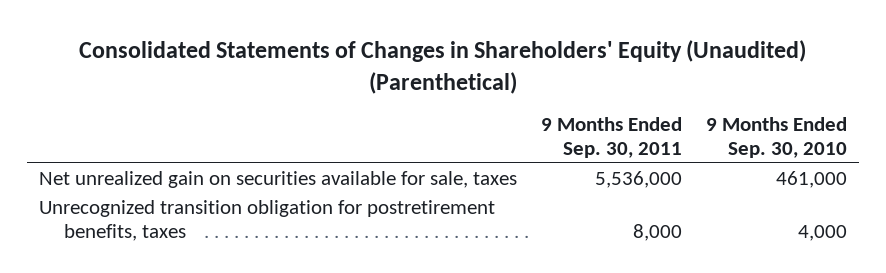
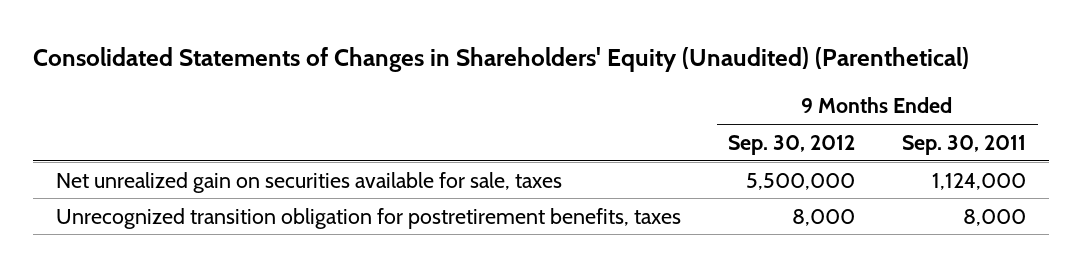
[706,117,848,158] 9 Months Ended Sep. 30, 2010 -> none
none -> [728,134,856,155] Sep. 30, 2012
[595,171,683,189] 5,536,000 -> [931,172,1026,190] 1,124,000

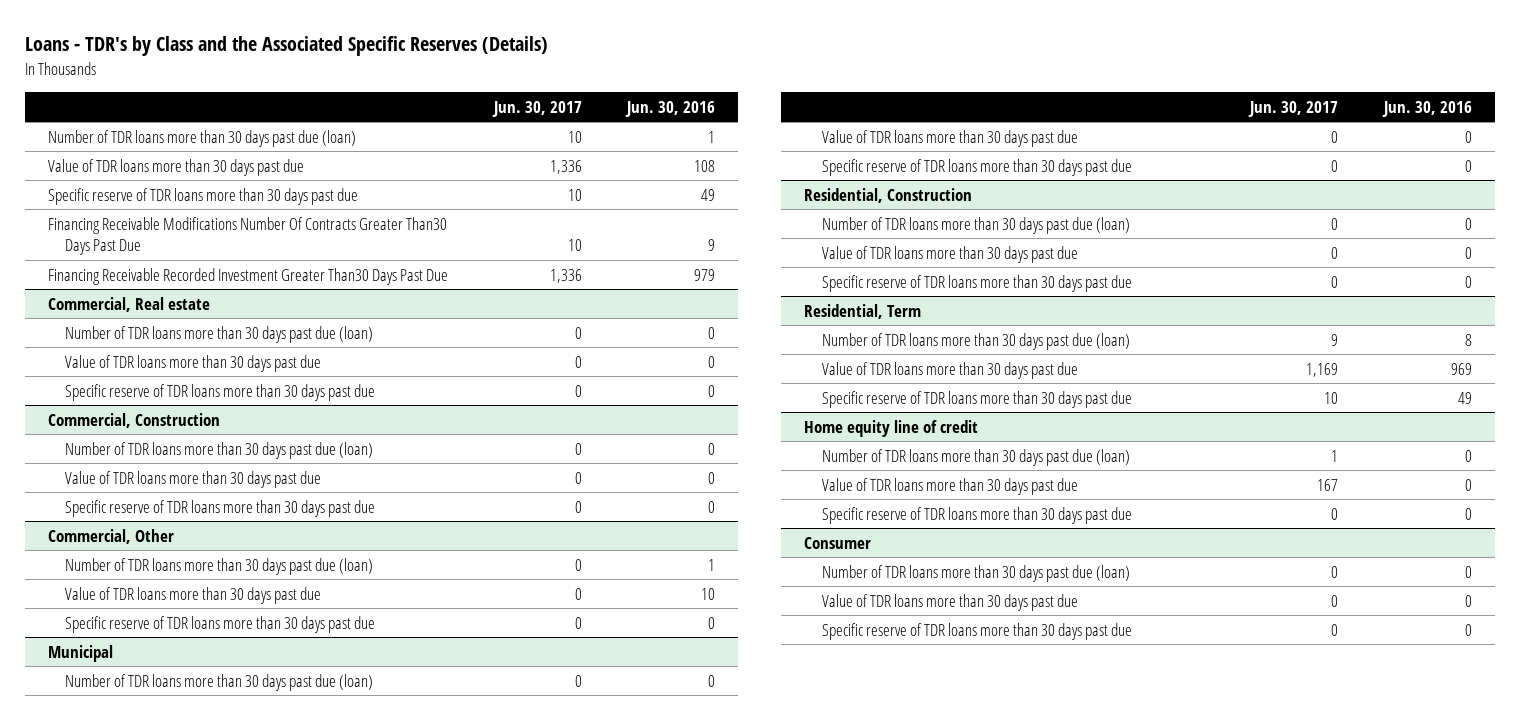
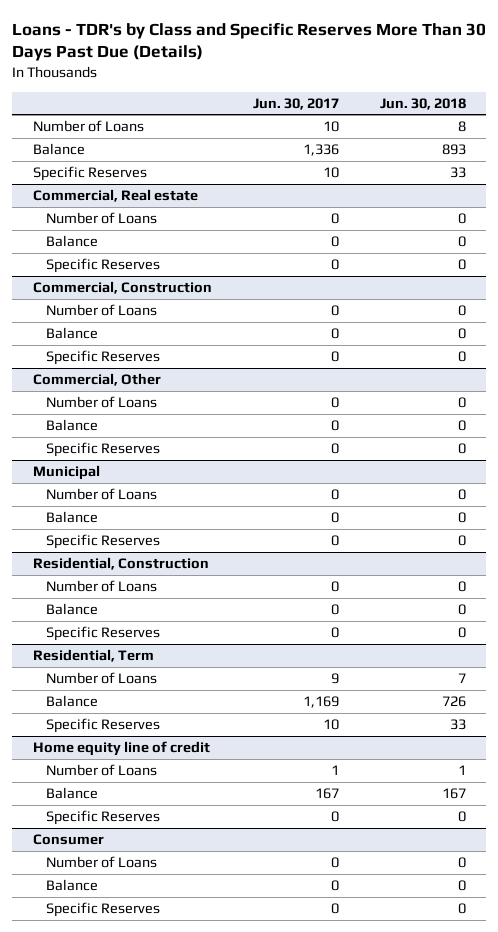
[24,36,548,57] Loans - TDR's by Class and the Associated Specific Reserves (Details) -> [12,21,487,62] Loans - TDR's by Class and Specific Reserves More Than 30 Days Past Due (Details)
[625,100,716,117] Jun. 30, 2016 -> none
none -> [379,97,466,110] Jun. 30, 2018
[47,129,356,147] Number of TDR loans more than 30 days past due (loan) -> none
[47,158,304,176] Value of TDR loans more than 30 days past due -> none
[47,187,358,205] Specific reserve of TDR loans more than 30 days past due -> none
[47,216,447,255] Financing Receivable Modifications Number Of Contracts Greater Than30 Days Past Due -> [32,120,144,133] Number of Loans
[47,267,448,285] Financing Receivable Recorded Investment Greater Than30 Days Past Due -> [32,143,85,156] Balance
none -> [32,166,147,182] Specific Reserves
[65,325,374,343] Number of TDR loans more than 30 days past due (loan) -> none
[65,354,322,372] Value of TDR loans more than 30 days past due -> none
[65,383,376,401] Specific reserve of TDR loans more than 30 days past due -> none
none -> [46,212,158,225] Number of Loans
none -> [46,235,99,248] Balance
none -> [46,258,161,274] Specific Reserves
[65,441,374,459] Number of TDR loans more than 30 days past due (loan) -> none
[65,470,322,488] Value of TDR loans more than 30 days past due -> none
[65,499,376,517] Specific reserve of TDR loans more than 30 days past due -> none
none -> [46,304,158,317] Number of Loans
none -> [46,327,99,340] Balance
none -> [46,350,161,366] Specific Reserves
[65,557,374,575] Number of TDR loans more than 30 days past due (loan) -> none
[65,586,322,604] Value of TDR loans more than 30 days past due -> none
[65,615,376,633] Specific reserve of TDR loans more than 30 days past due -> none
none -> [46,396,158,409] Number of Loans
none -> [46,419,99,432] Balance
none -> [46,442,161,458] Specific Reserves
[65,673,374,691] Number of TDR loans more than 30 days past due (loan) -> none
[822,129,1079,147] Value of TDR loans more than 30 days past due -> none
[822,158,1133,176] Specific reserve of TDR loans more than 30 days past due -> none
none -> [46,488,158,501] Number of Loans
none -> [46,511,99,524] Balance
none -> [46,534,161,550] Specific Reserves
[822,216,1131,234] Number of TDR loans more than 30 days past due (loan) -> none
[822,245,1079,263] Value of TDR loans more than 30 days past due -> none
[822,274,1133,292] Specific reserve of TDR loans more than 30 days past due -> none
none -> [46,580,158,593] Number of Loans
none -> [46,603,99,616] Balance
none -> [46,626,161,642] Specific Reserves
[822,332,1131,350] Number of TDR loans more than 30 days past due (loan) -> none
[822,390,1133,408] Specific reserve of TDR loans more than 30 days past due -> none
none -> [46,672,158,685] Number of Loans
[822,361,1079,379] Value of TDR loans more than 30 days past due -> [46,695,99,708] Balance
none -> [46,718,161,734] Specific Reserves
[822,448,1131,466] Number of TDR loans more than 30 days past due (loan) -> none
[822,506,1133,524] Specific reserve of TDR loans more than 30 days past due -> none
none -> [46,764,158,777] Number of Loans
[822,477,1079,495] Value of TDR loans more than 30 days past due -> [46,787,99,800] Balance
none -> [46,810,161,826] Specific Reserves
[822,564,1131,582] Number of TDR loans more than 30 days past due (loan) -> none
[822,593,1079,611] Value of TDR loans more than 30 days past due -> none
[822,622,1133,640] Specific reserve of TDR loans more than 30 days past due -> none
none -> [46,856,158,869] Number of Loans
none -> [46,879,99,892] Balance
none -> [46,902,161,918] Specific Reserves

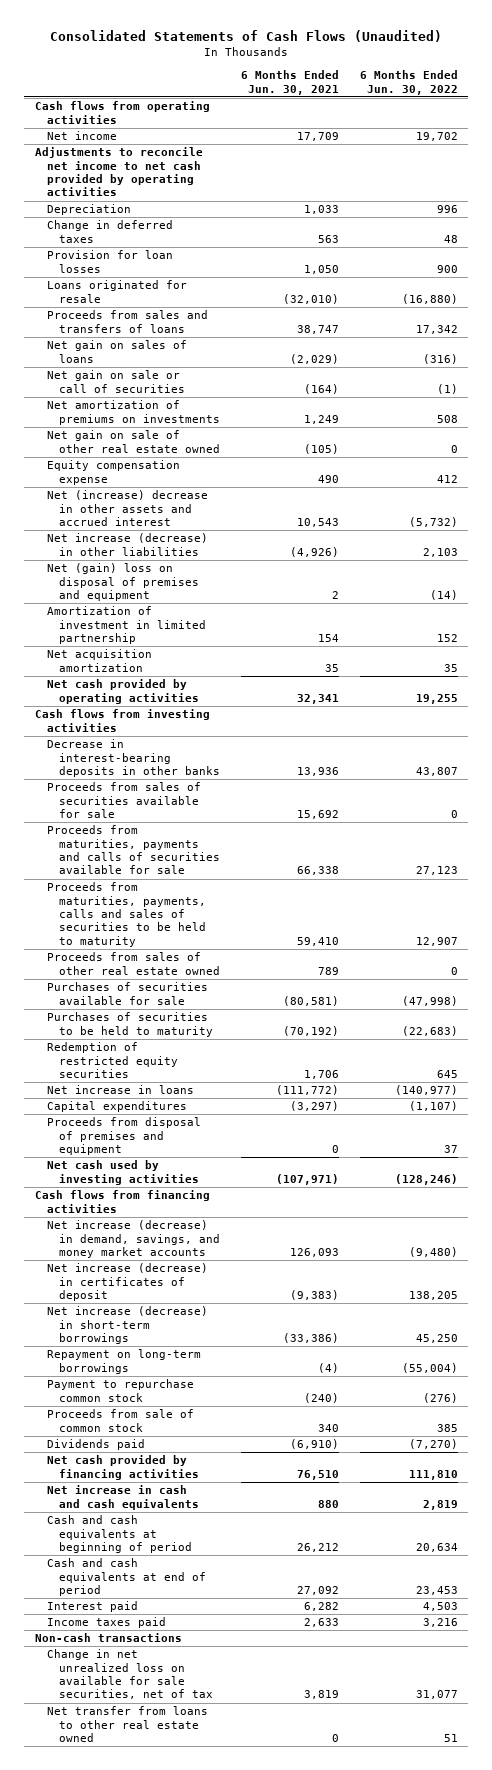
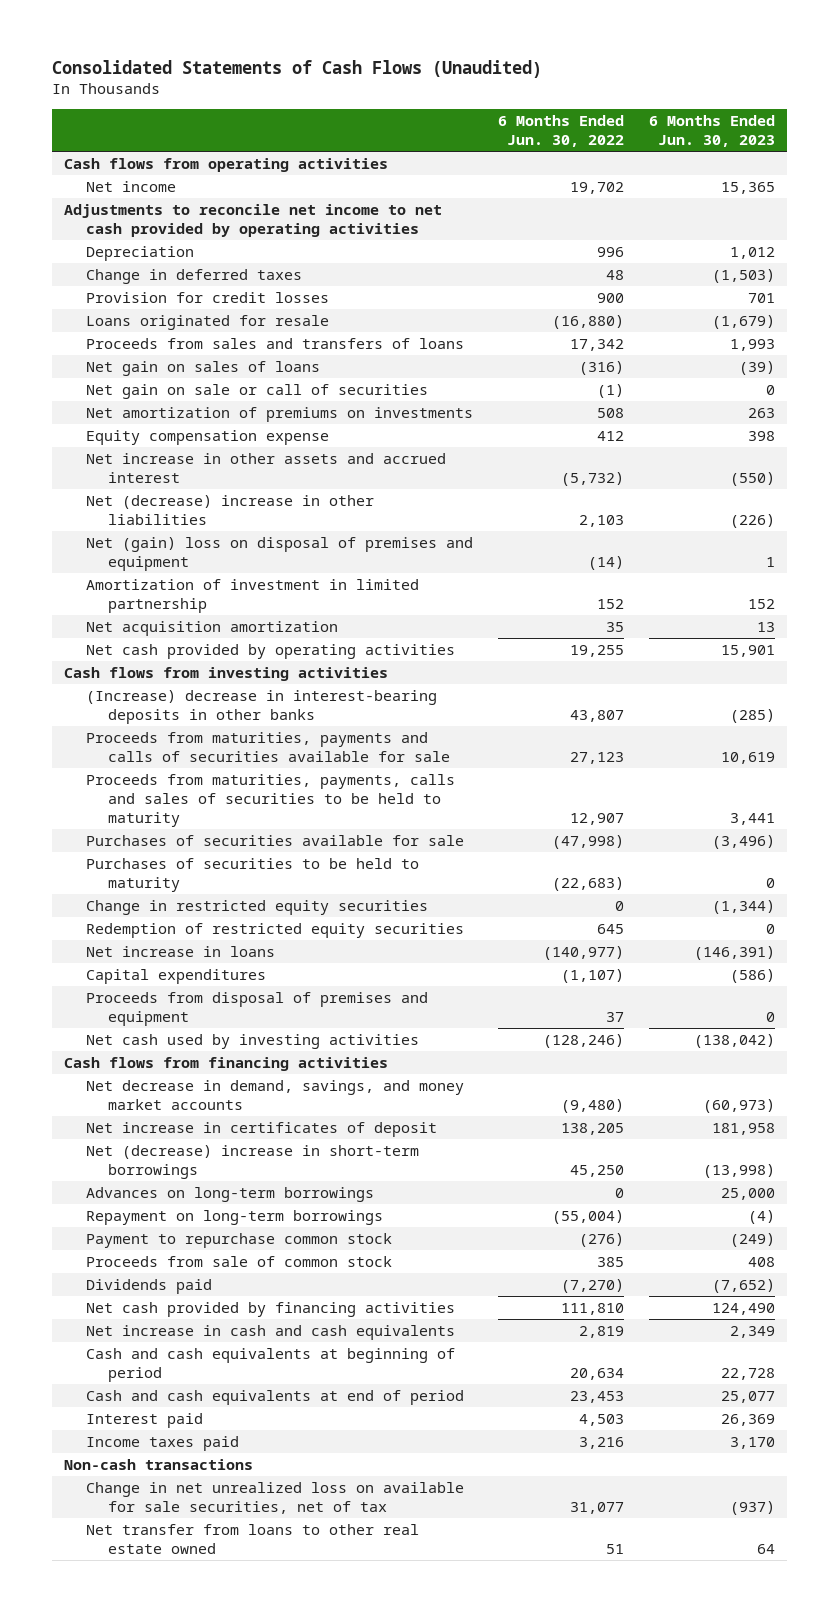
[240,70,339,95] 6 Months Ended Jun. 30, 2021 -> none
none -> [648,114,775,147] 6 Months Ended Jun. 30, 2023
[46,250,173,273] Provision for loan losses -> [86,291,330,303] Provision for credit losses
[46,430,221,453] Net gain on sale of other real estate owned -> none
[46,490,208,527] Net (increase) decrease in other assets and accrued interest -> [86,452,447,483] Net increase in other assets and accrued interest
[46,533,208,556] Net increase (decrease) in other liabilities -> [86,494,375,525] Net (decrease) increase in other liabilities
[46,782,201,819] Proceeds from sales of securities available for sale -> none
[46,739,221,778] Decrease in interest-bearing deposits in other banks -> [86,689,438,724] (Increase) decrease in interest-bearing deposits in other banks
[46,952,221,975] Proceeds from sales of other real estate owned -> none
none -> [86,899,429,915] Change in restricted equity securities
[46,1220,221,1259] Net increase (decrease) in demand, savings, and money market accounts -> [86,1079,465,1110] Net decrease in demand, savings, and money market accounts
[46,1263,208,1302] Net increase (decrease) in certificates of deposit -> [86,1121,438,1137] Net increase in certificates of deposit
[46,1306,208,1345] Net increase (decrease) in short-term borrowings -> [86,1144,420,1179] Net (decrease) increase in short-term borrowings
none -> [86,1186,375,1202] Advances on long-term borrowings

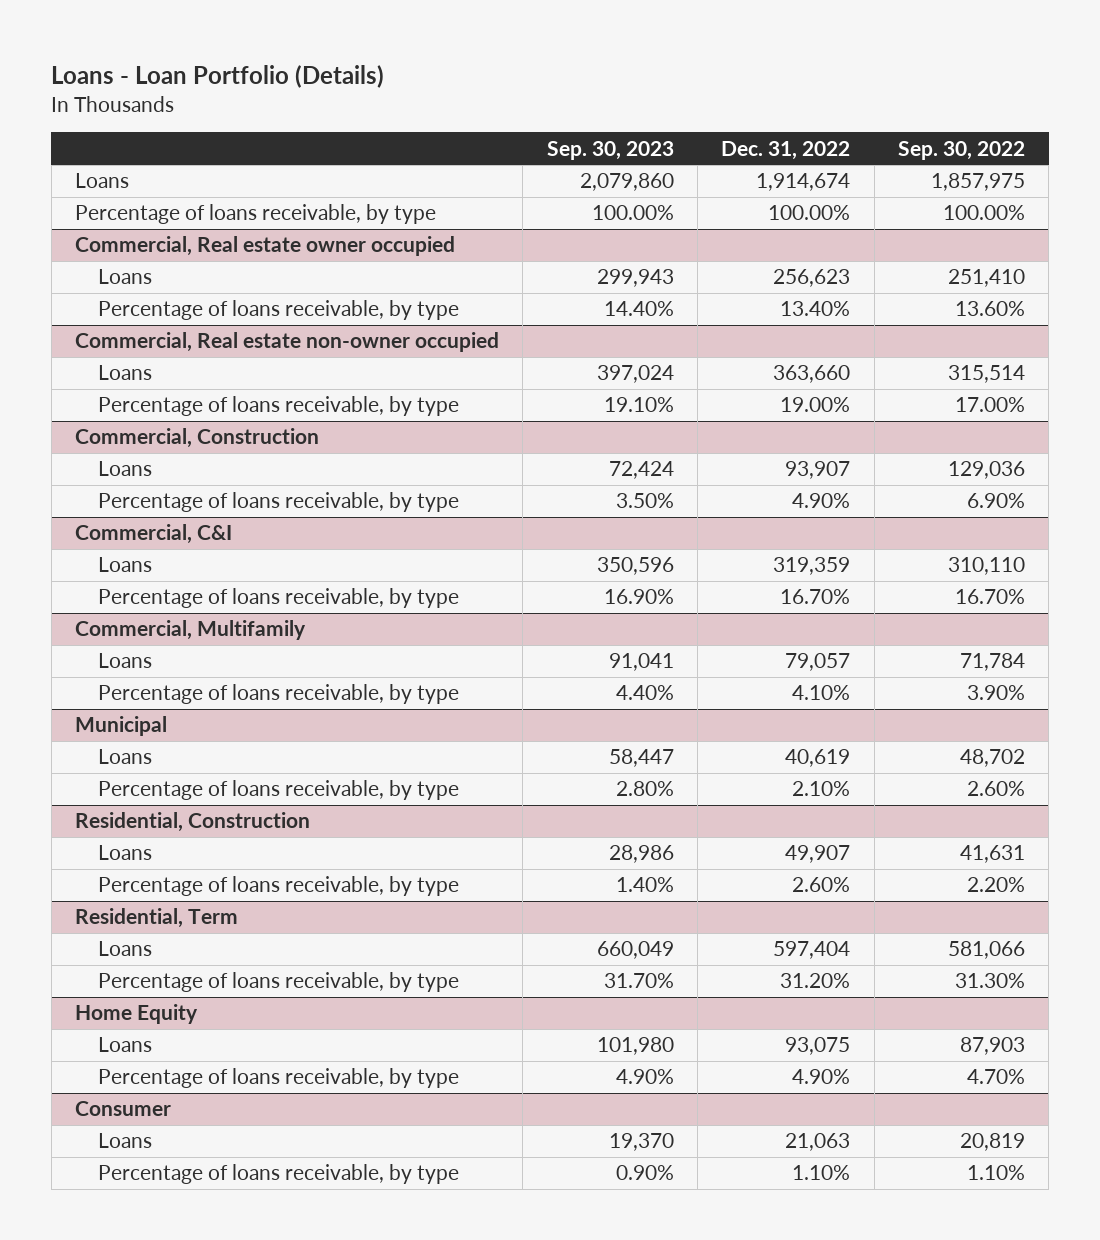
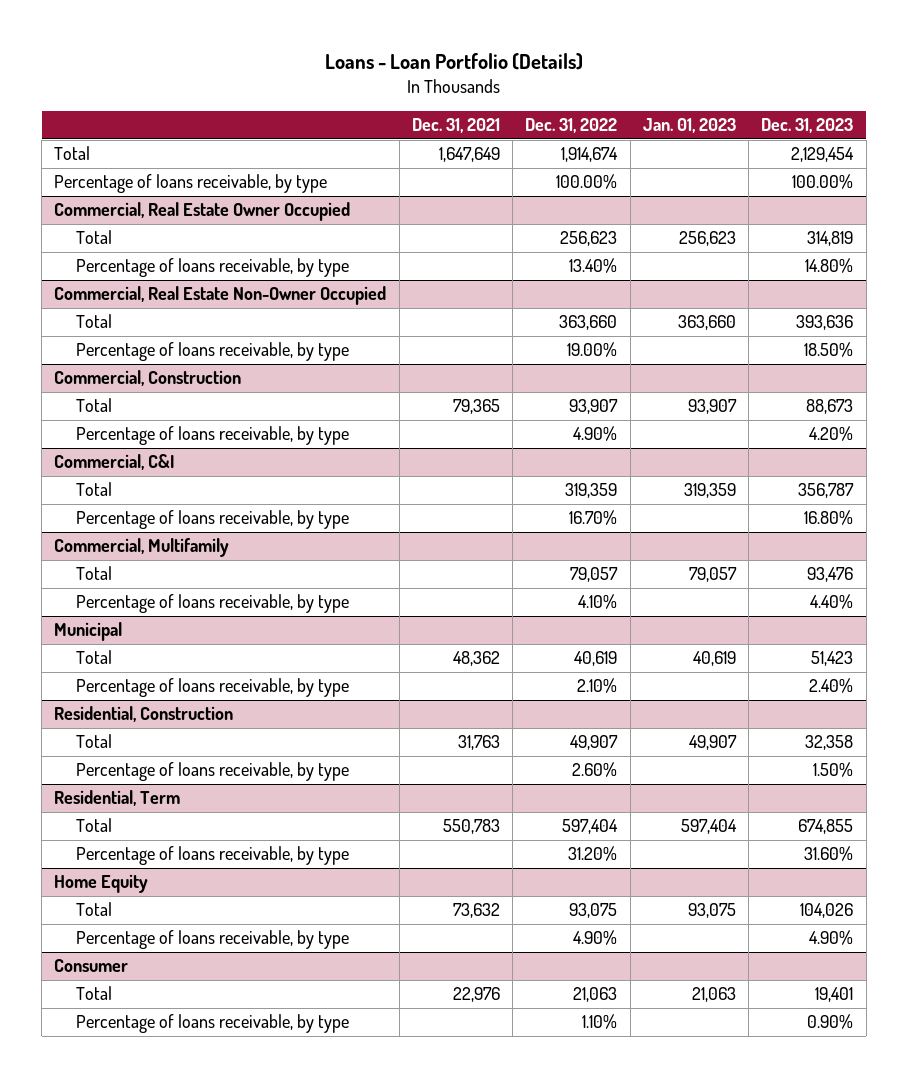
[546,140,674,160] Sep. 30, 2023 -> none
[897,140,1025,160] Sep. 30, 2022 -> none
none -> [411,118,500,134] Dec. 31, 2021
none -> [642,118,736,134] Jan. 01, 2023
none -> [761,118,854,134] Dec. 31, 2023
[75,173,130,189] Loans -> [54,146,91,161] Total
[75,236,456,257] Commercial, Real estate owner occupied -> [54,202,351,222] Commercial, Real Estate Owner Occupied
[97,269,152,285] Loans -> [76,230,113,245] Total
[75,332,500,353] Commercial, Real estate non-owner occupied -> [54,286,387,306] Commercial, Real Estate Non-Owner Occupied
[97,365,152,381] Loans -> [76,314,113,329] Total
[97,461,152,477] Loans -> [76,398,113,413] Total
[97,557,152,573] Loans -> [76,482,113,497] Total
[97,653,152,669] Loans -> [76,566,113,581] Total
[97,749,152,765] Loans -> [76,650,113,665] Total
[97,845,152,861] Loans -> [76,734,113,749] Total
[97,941,152,957] Loans -> [76,818,113,833] Total
[97,1037,152,1053] Loans -> [76,902,113,917] Total
[97,1133,152,1149] Loans -> [76,986,113,1001] Total

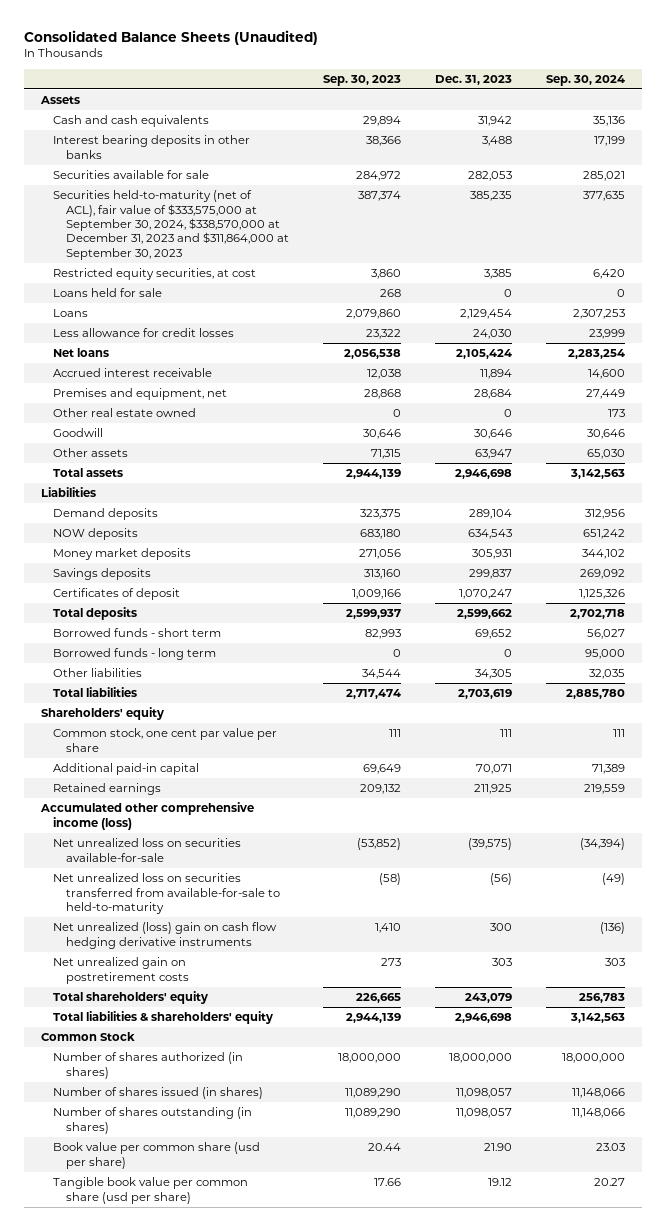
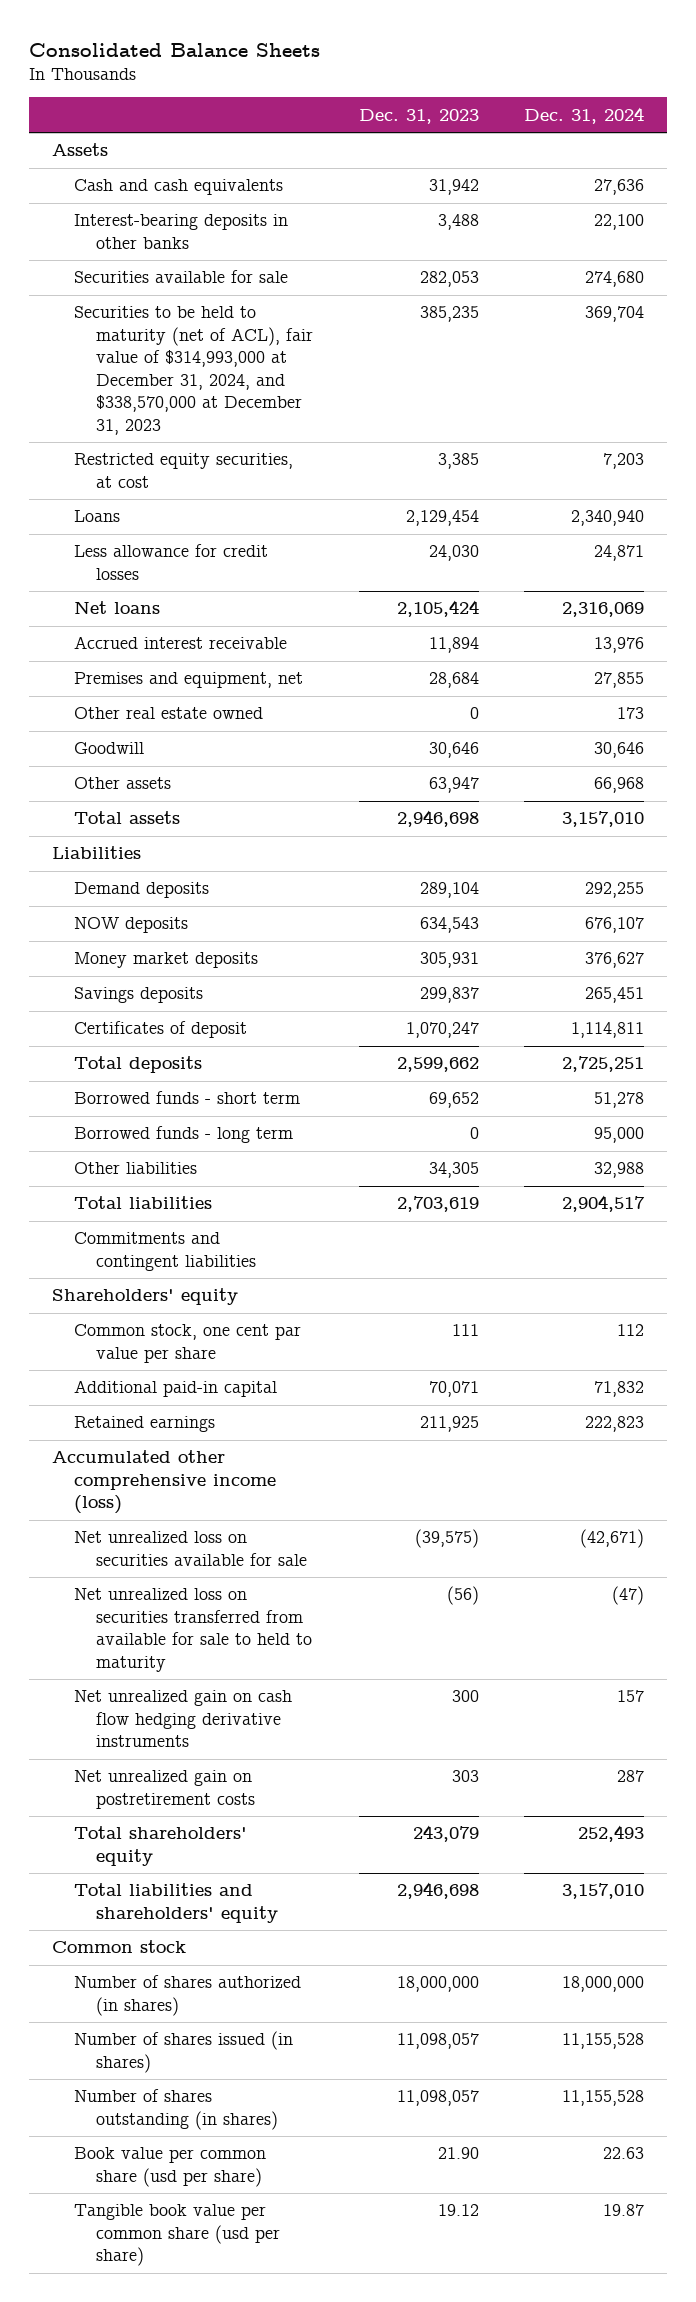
[23,29,318,45] Consolidated Balance Sheets (Unaudited) -> [29,42,321,57] Consolidated Balance Sheets
[322,74,401,86] Sep. 30, 2023 -> none
[545,74,625,86] Sep. 30, 2024 -> none
none -> [524,106,645,124] Dec. 31, 2024
[53,135,251,159] Interest bearing deposits in other banks -> [74,214,289,249] Interest-bearing deposits in other banks
[53,190,289,260] Securities held-to-maturity (net of ACL), fair value of $333,575,000 at September 30, 2024, $338,570,000 at December 31, 2023 and $311,864,000 at September 30, 2023 -> [74,306,314,435] Securities to be held to maturity (net of ACL), fair value of $314,993,000 at December 31, 2024, and $338,570,000 at December 31, 2023
[53,288,163,298] Loans held for sale -> none
none -> [74,1232,257,1271] Commitments and contingent liabilities
[53,838,242,862] Net unrealized loss on securities available-for-sale -> [74,1531,308,1566] Net unrealized loss on securities available for sale
[53,873,280,915] Net unrealized loss on securities transferred from available-for-sale to held-to-maturity -> [74,1588,313,1672] Net unrealized loss on securities transferred from available for sale to held to maturity
[53,922,278,949] Net unrealized (loss) gain on cash flow hedging derivative instruments -> [74,1690,293,1748] Net unrealized gain on cash flow hedging derivative instruments
[53,1011,274,1025] Total liabilities & shareholders' equity -> [74,1883,279,1923] Total liabilities and shareholders' equity
[40,1032,135,1042] Common Stock -> [52,1940,187,1954] Common stock

